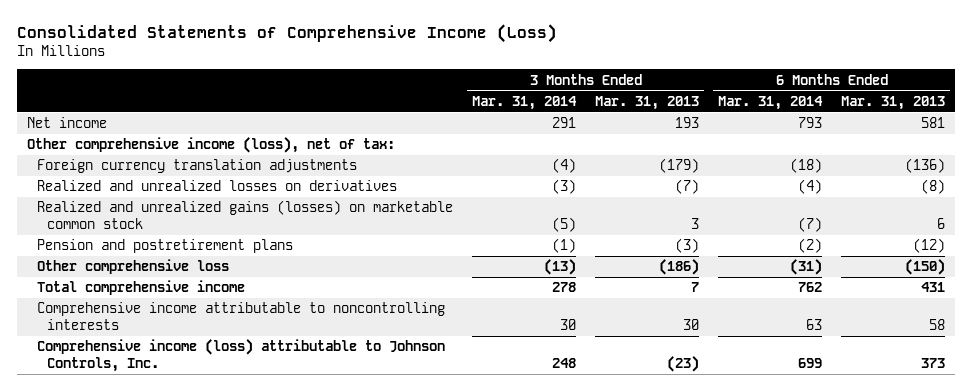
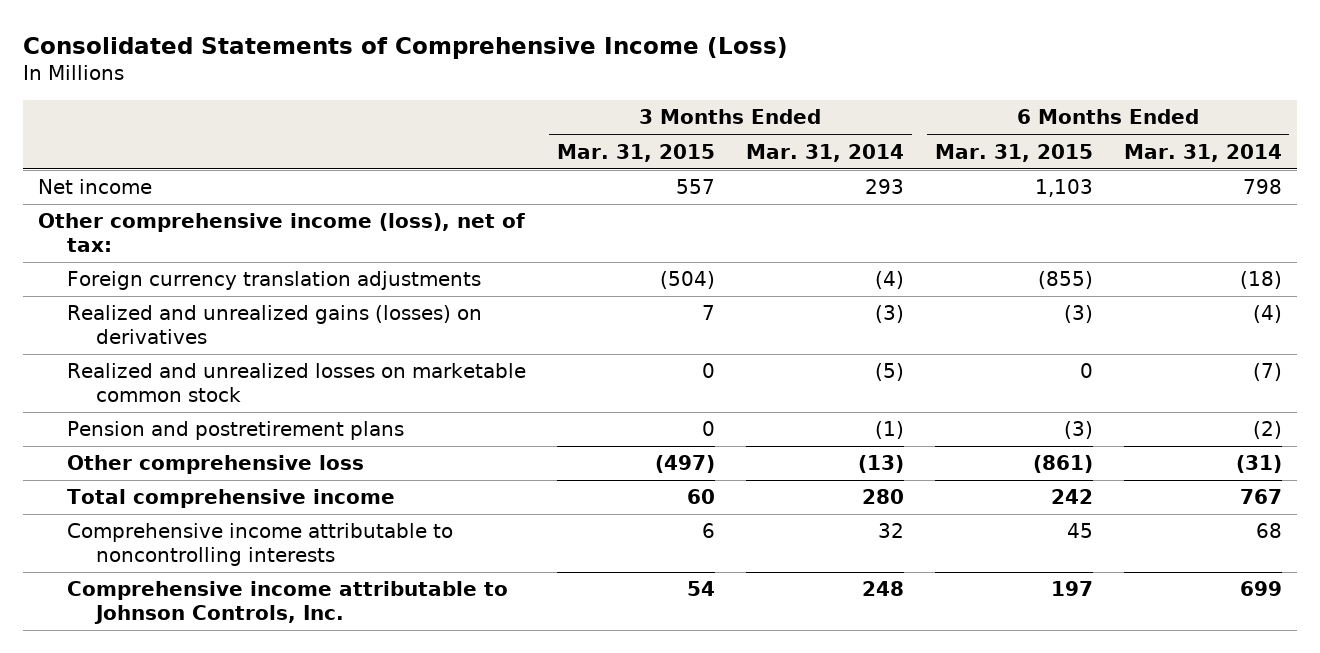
[595,95,700,110] Mar. 31, 2013 -> none
[841,95,946,110] Mar. 31, 2013 -> none
none -> [556,143,715,162] Mar. 31, 2015
none -> [934,143,1093,162] Mar. 31, 2015
[551,117,576,129] 291 -> [864,179,904,195] 293
[798,117,823,129] 793 -> [1242,179,1282,195] 798
[36,180,397,192] Realized and unrealized losses on derivatives -> [67,305,483,344] Realized and unrealized gains (losses) on derivatives
[36,200,453,229] Realized and unrealized gains (losses) on marketable common stock -> [67,363,527,402] Realized and unrealized losses on marketable common stock
[551,282,576,293] 278 -> [861,489,904,505] 280
[798,282,823,293] 762 -> [1239,489,1282,505] 767
[559,318,576,330] 30 -> [877,523,904,539] 32
[806,318,823,330] 63 -> [1255,523,1282,539] 68
[36,339,445,372] Comprehensive income (loss) attributable to Johnson Controls, Inc. -> [67,581,509,624] Comprehensive income attributable to Johnson Controls, Inc.

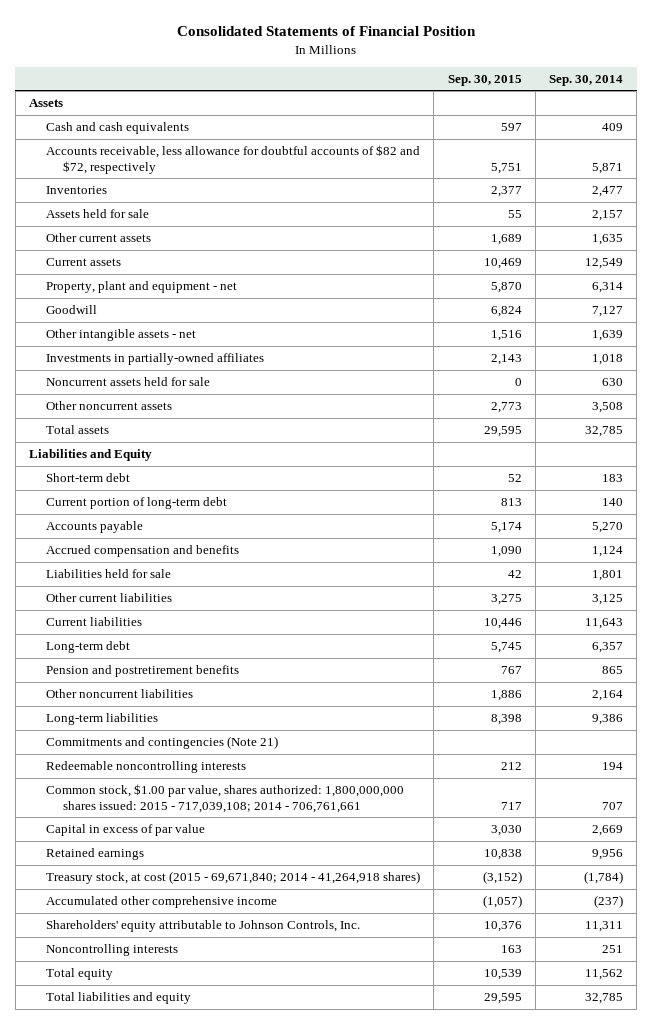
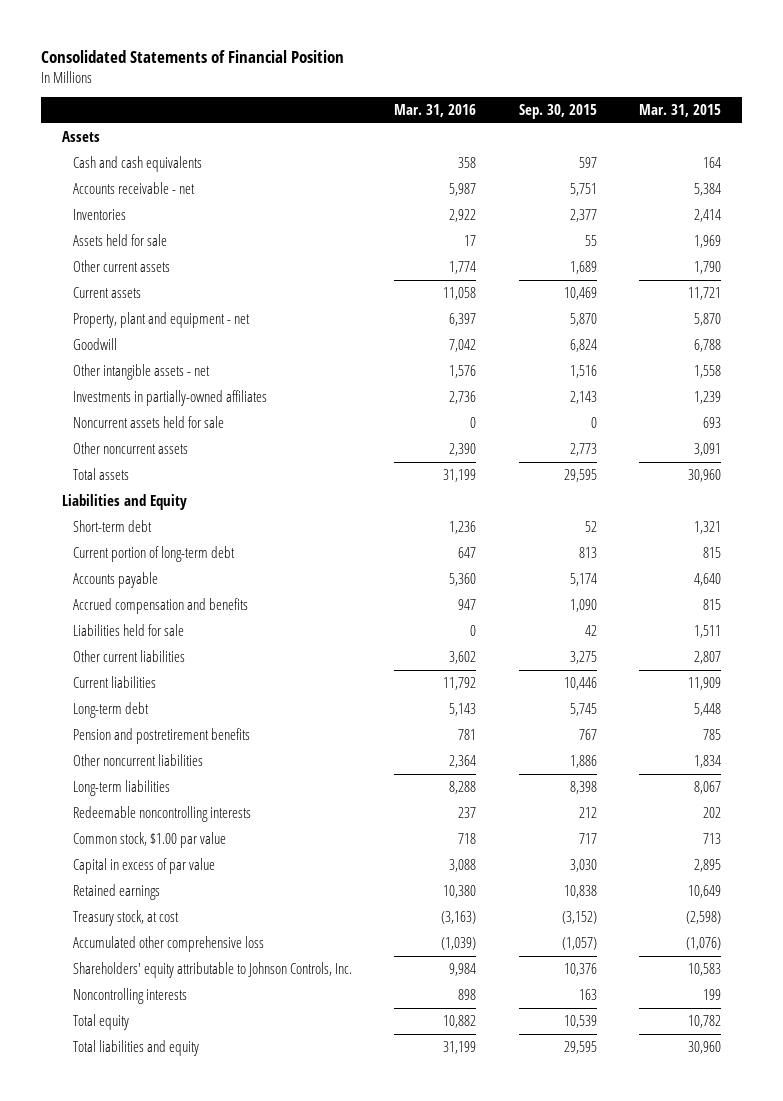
[548,74,623,86] Sep. 30, 2014 -> none
none -> [394,103,477,117] Mar. 31, 2016
none -> [638,103,721,117] Mar. 31, 2015
[46,145,421,174] Accounts receivable, less allowance for doubtful accounts of $82 and $72, respectively -> [73,182,196,195] Accounts receivable - net
[46,736,279,750] Commitments and contingencies (Note 21) -> none
[46,784,405,813] Common stock, $1.00 par value, shares authorized: 1,800,000,000 shares issued: 2015 - 717,039,108; 2014 - 706,761,661 -> [73,832,227,849] Common stock, $1.00 par value
[46,871,421,885] Treasury stock, at cost (2015 - 69,671,840; 2014 - 41,264,918 shares) -> [73,910,180,927] Treasury stock, at cost
[46,896,278,909] Accumulated other comprehensive income -> [73,936,265,953] Accumulated other comprehensive loss

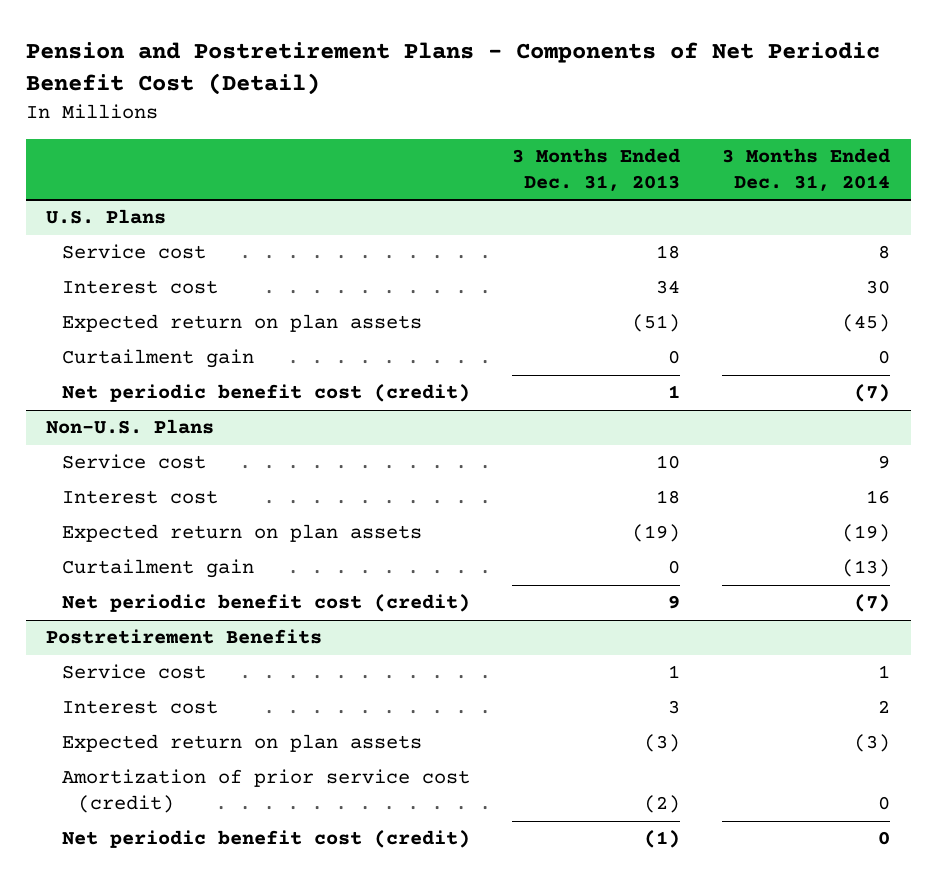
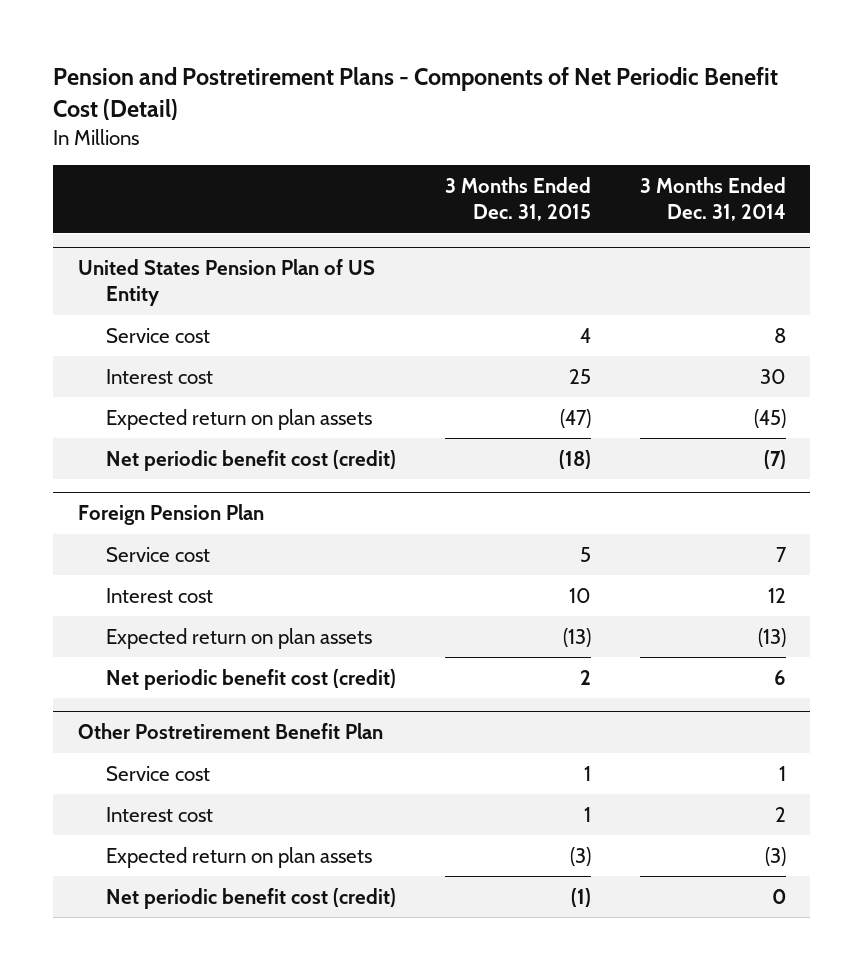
[511,147,680,191] 3 Months Ended Dec. 31, 2013 -> none
none -> [445,177,592,222] 3 Months Ended Dec. 31, 2015
[46,209,167,225] U.S. Plans -> [77,259,375,307] United States Pension Plan of US Entity
[62,349,255,369] Curtailment gain -> none
[62,559,255,579] Curtailment gain -> none
[46,419,215,435] Non-U.S. Plans -> [77,504,264,526] Foreign Pension Plan
[877,455,890,470] 9 -> [775,546,787,562] 7
[865,490,890,505] 16 -> [767,587,786,603] 12
[841,524,890,543] (19) -> [757,627,786,647] (13)
[853,594,890,613] (7) -> [773,669,786,685] 6
[46,629,323,645] Postretirement Benefits -> [77,723,383,740] Other Postretirement Benefit Plan
[62,769,471,814] Amortization of prior service cost (credit) -> none

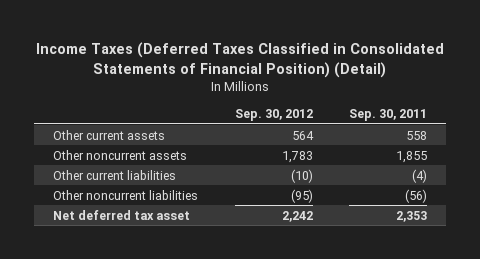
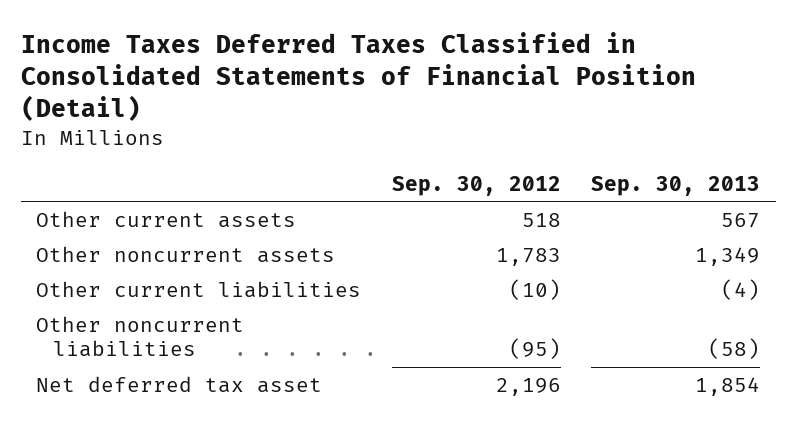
[36,41,445,78] Income Taxes (Deferred Taxes Classified in Consolidated Statements of Financial Position) (Detail) -> [21,32,697,122] Income Taxes Deferred Taxes Classified in Consolidated Statements of Financial Position (Detail)
[349,109,428,122] Sep. 30, 2011 -> none
none -> [591,175,761,196] Sep. 30, 2013
[291,130,314,140] 564 -> [521,212,561,227] 518
[281,210,313,222] 2,242 -> [495,377,561,396] 2,196

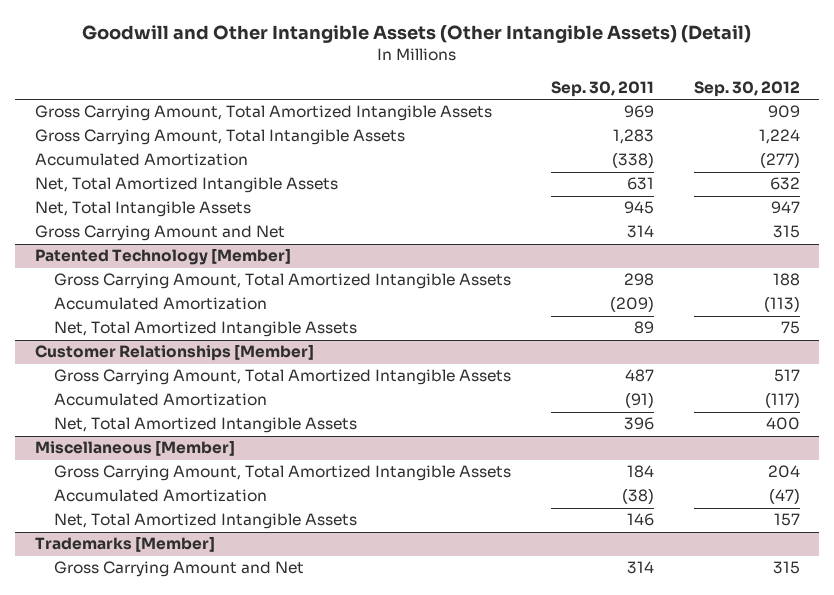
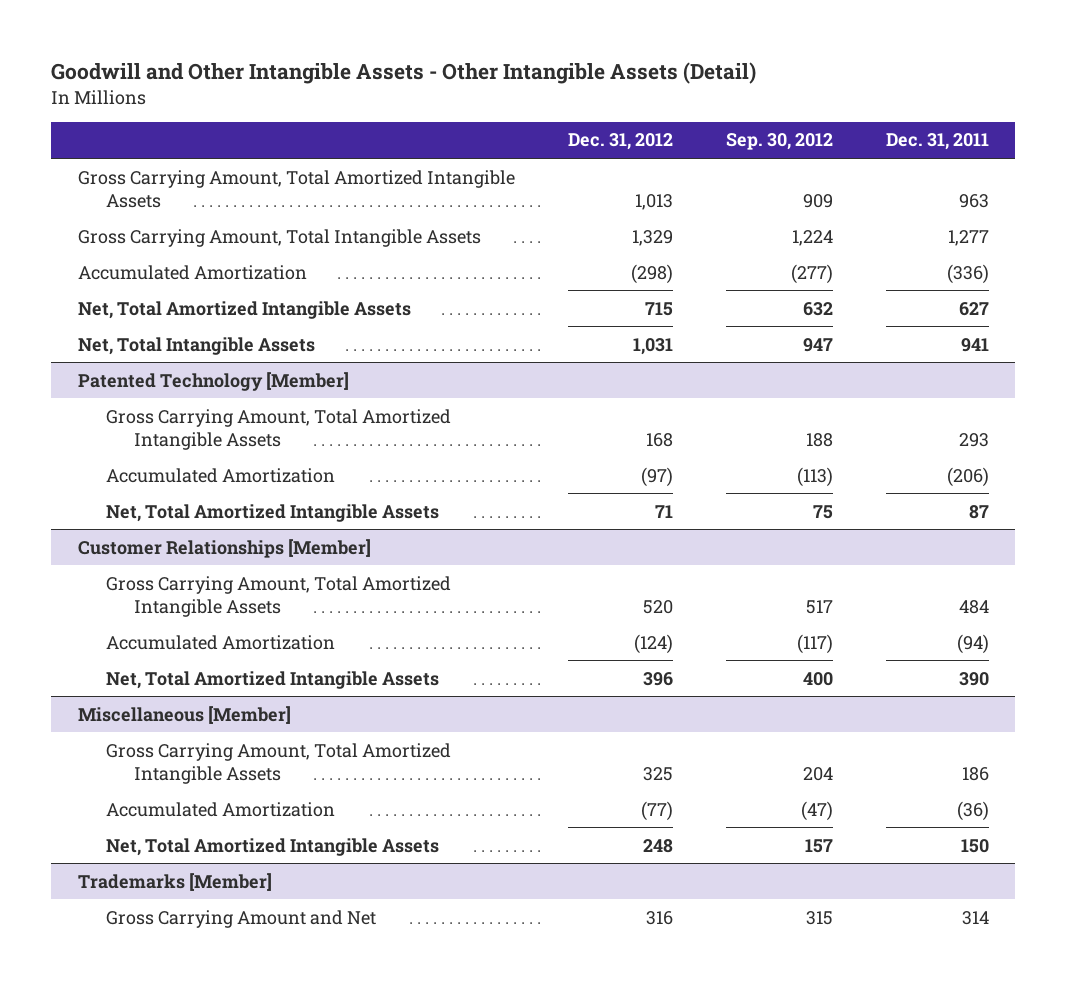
[82,25,752,44] Goodwill and Other Intangible Assets (Other Intangible Assets) (Detail) -> [51,62,757,85] Goodwill and Other Intangible Assets - Other Intangible Assets (Detail)
[550,81,654,98] Sep. 30, 2011 -> none
none -> [567,133,673,151] Dec. 31, 2012
none -> [885,133,989,151] Dec. 31, 2011
[34,225,285,242] Gross Carrying Amount and Net -> none

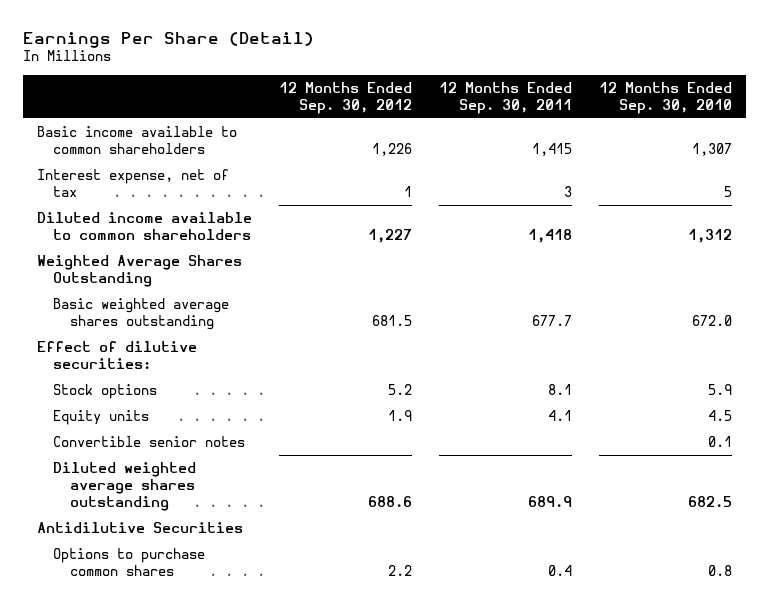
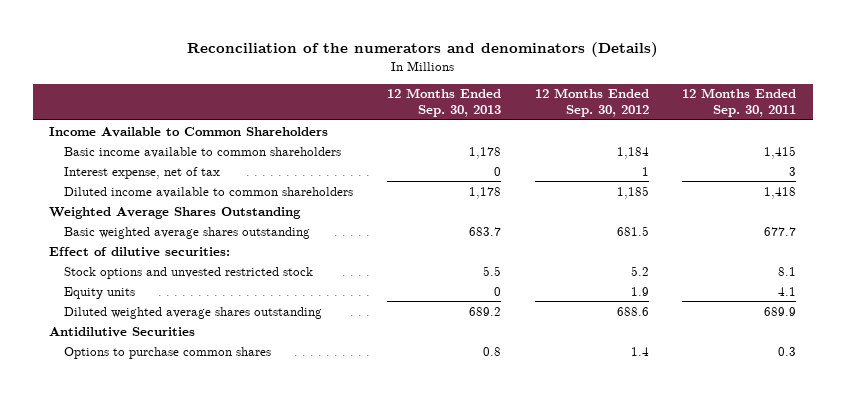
[22,31,314,48] Earnings Per Share (Detail) -> [186,41,658,57] Reconciliation of the numerators and denominators (Details)
[599,82,733,114] 12 Months Ended Sep. 30, 2010 -> none
none -> [387,88,502,117] 12 Months Ended Sep. 30, 2013
none -> [49,126,329,137] Income Available to Common Shareholders
[371,143,412,157] 1,226 -> [616,146,649,159] 1,184
[367,229,412,244] 1,227 -> [616,185,649,199] 1,185
[53,384,158,400] Stock options -> [64,266,314,279] Stock options and unvested restricted stock
[53,436,246,448] Convertible senior notes -> none
[387,565,412,577] 2.2 -> [630,346,649,356] 1.4
[548,565,573,577] 0.4 -> [778,346,797,356] 0.3

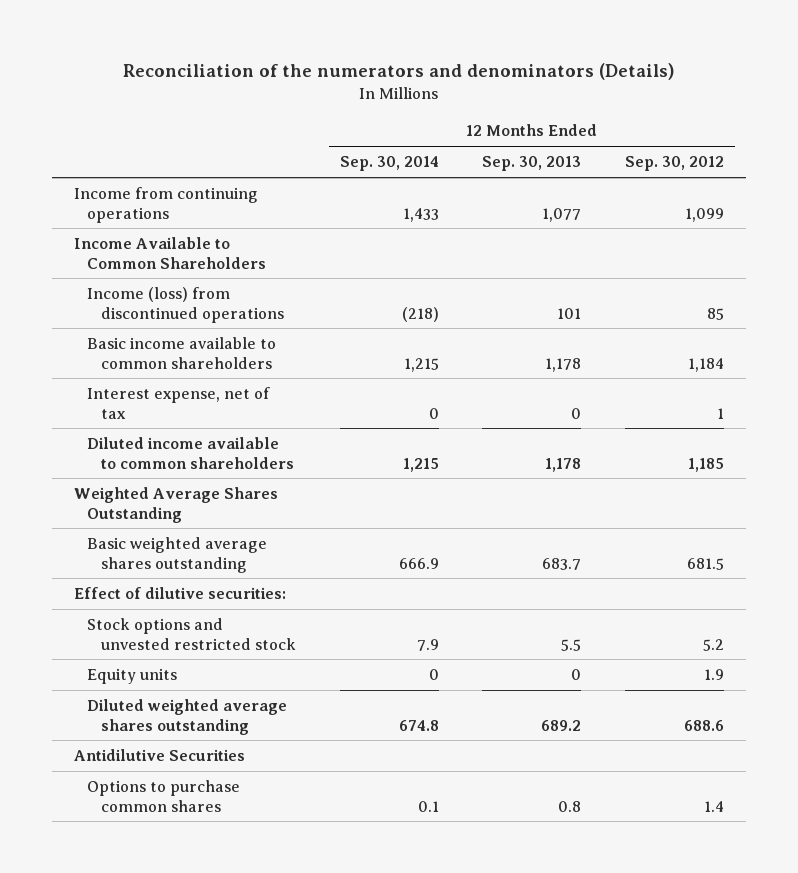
[682,88,797,117] 12 Months Ended Sep. 30, 2011 -> none
none -> [339,156,439,172] Sep. 30, 2014
none -> [73,187,258,223] Income from continuing operations
none -> [87,287,285,323] Income (loss) from discontinued operations

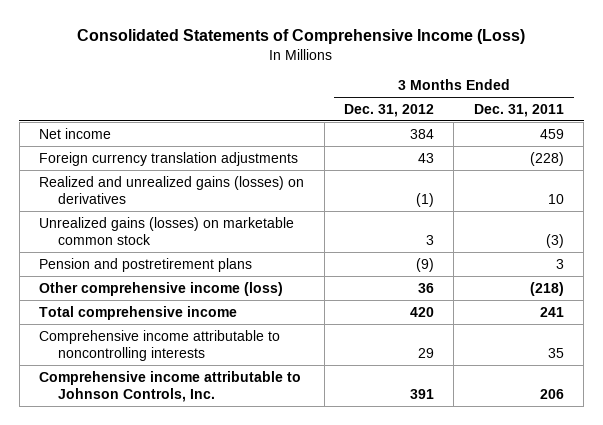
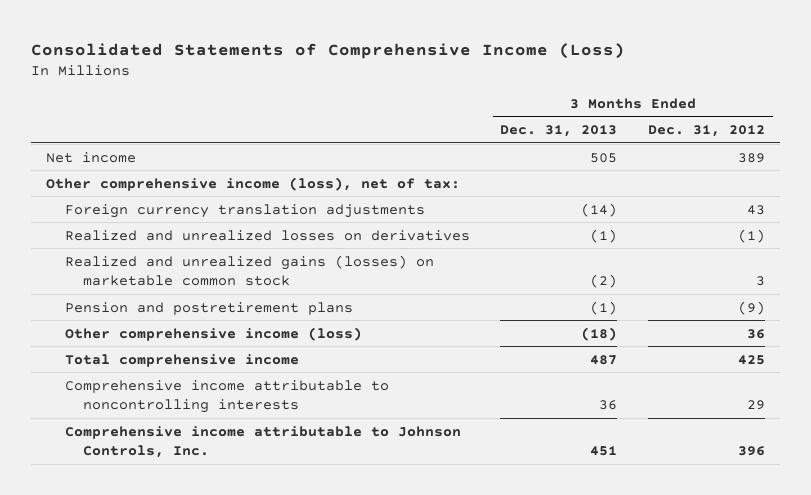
[473,103,564,117] Dec. 31, 2011 -> none
none -> [500,124,618,137] Dec. 31, 2013
[409,128,434,139] 384 -> [738,152,766,163] 389
none -> [46,176,461,191] Other comprehensive income (loss), net of tax:
[39,175,305,205] Realized and unrealized gains (losses) on derivatives -> [64,229,470,241] Realized and unrealized losses on derivatives
[39,216,295,246] Unrealized gains (losses) on marketable common stock -> [64,254,434,287] Realized and unrealized gains (losses) on marketable common stock
[409,306,434,317] 420 -> [738,354,766,365] 425
[409,389,434,400] 391 -> [738,446,766,457] 396

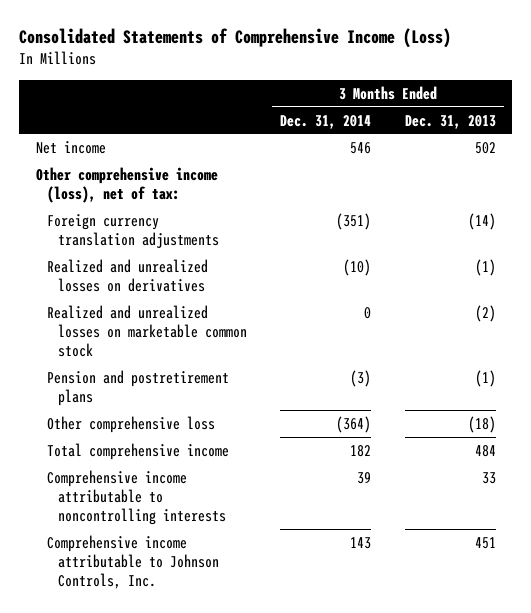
[648,124,766,137] Dec. 31, 2012 -> none
none -> [280,114,372,129] Dec. 31, 2014
[590,152,618,163] 505 -> [474,141,496,154] 502
[64,254,434,287] Realized and unrealized gains (losses) on marketable common stock -> [46,304,248,357] Realized and unrealized losses on marketable common stock
[64,326,362,341] Other comprehensive income (loss) -> [46,415,215,433] Other comprehensive loss
[590,354,618,365] 487 -> [474,444,496,457] 484
[599,400,618,411] 36 -> [481,471,496,484] 33

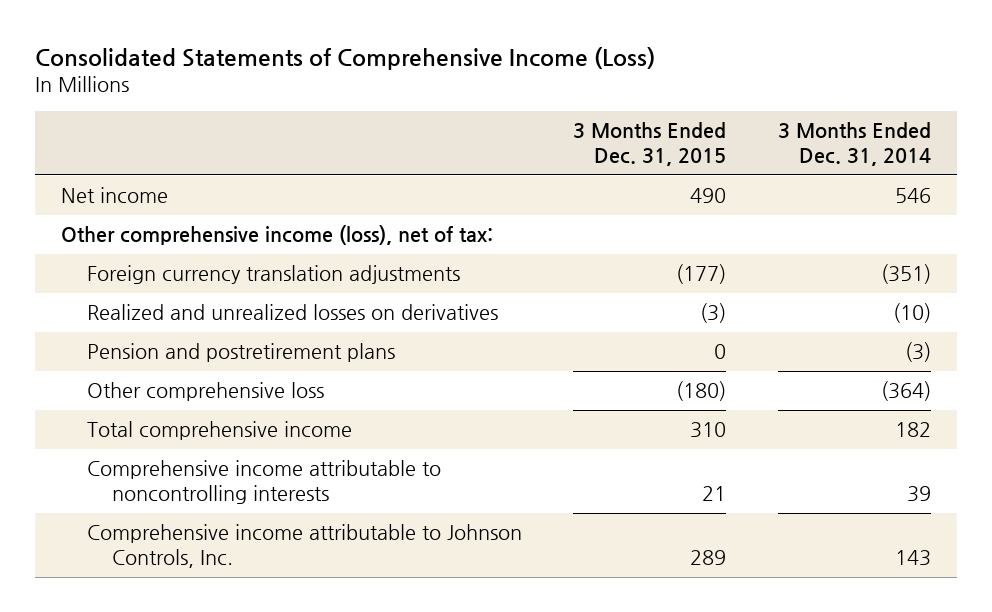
[404,114,496,129] Dec. 31, 2013 -> none
none -> [573,122,727,166] 3 Months Ended Dec. 31, 2015
[46,304,248,357] Realized and unrealized losses on marketable common stock -> none

